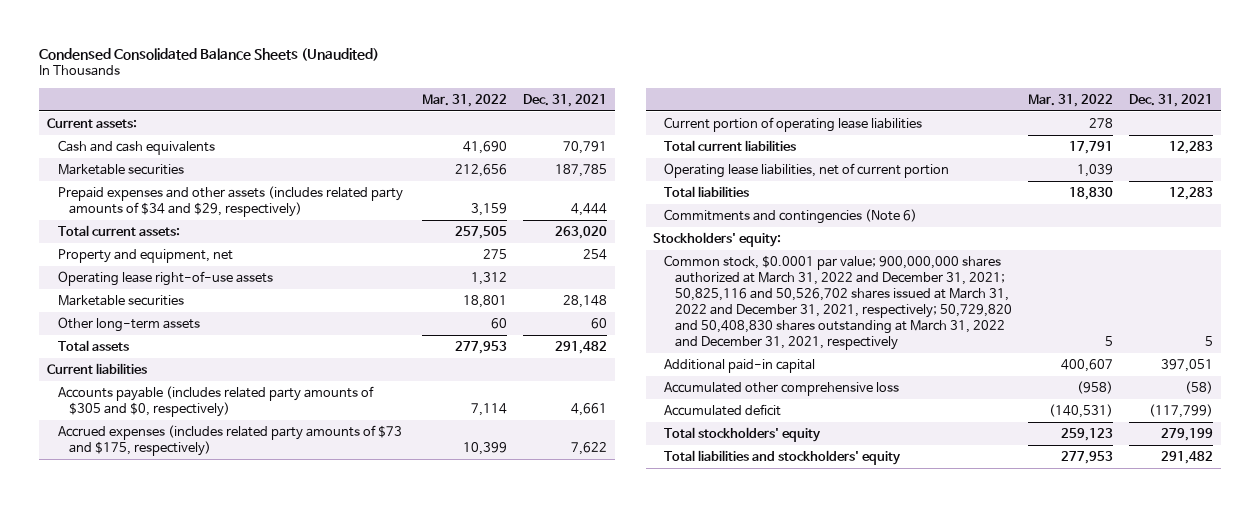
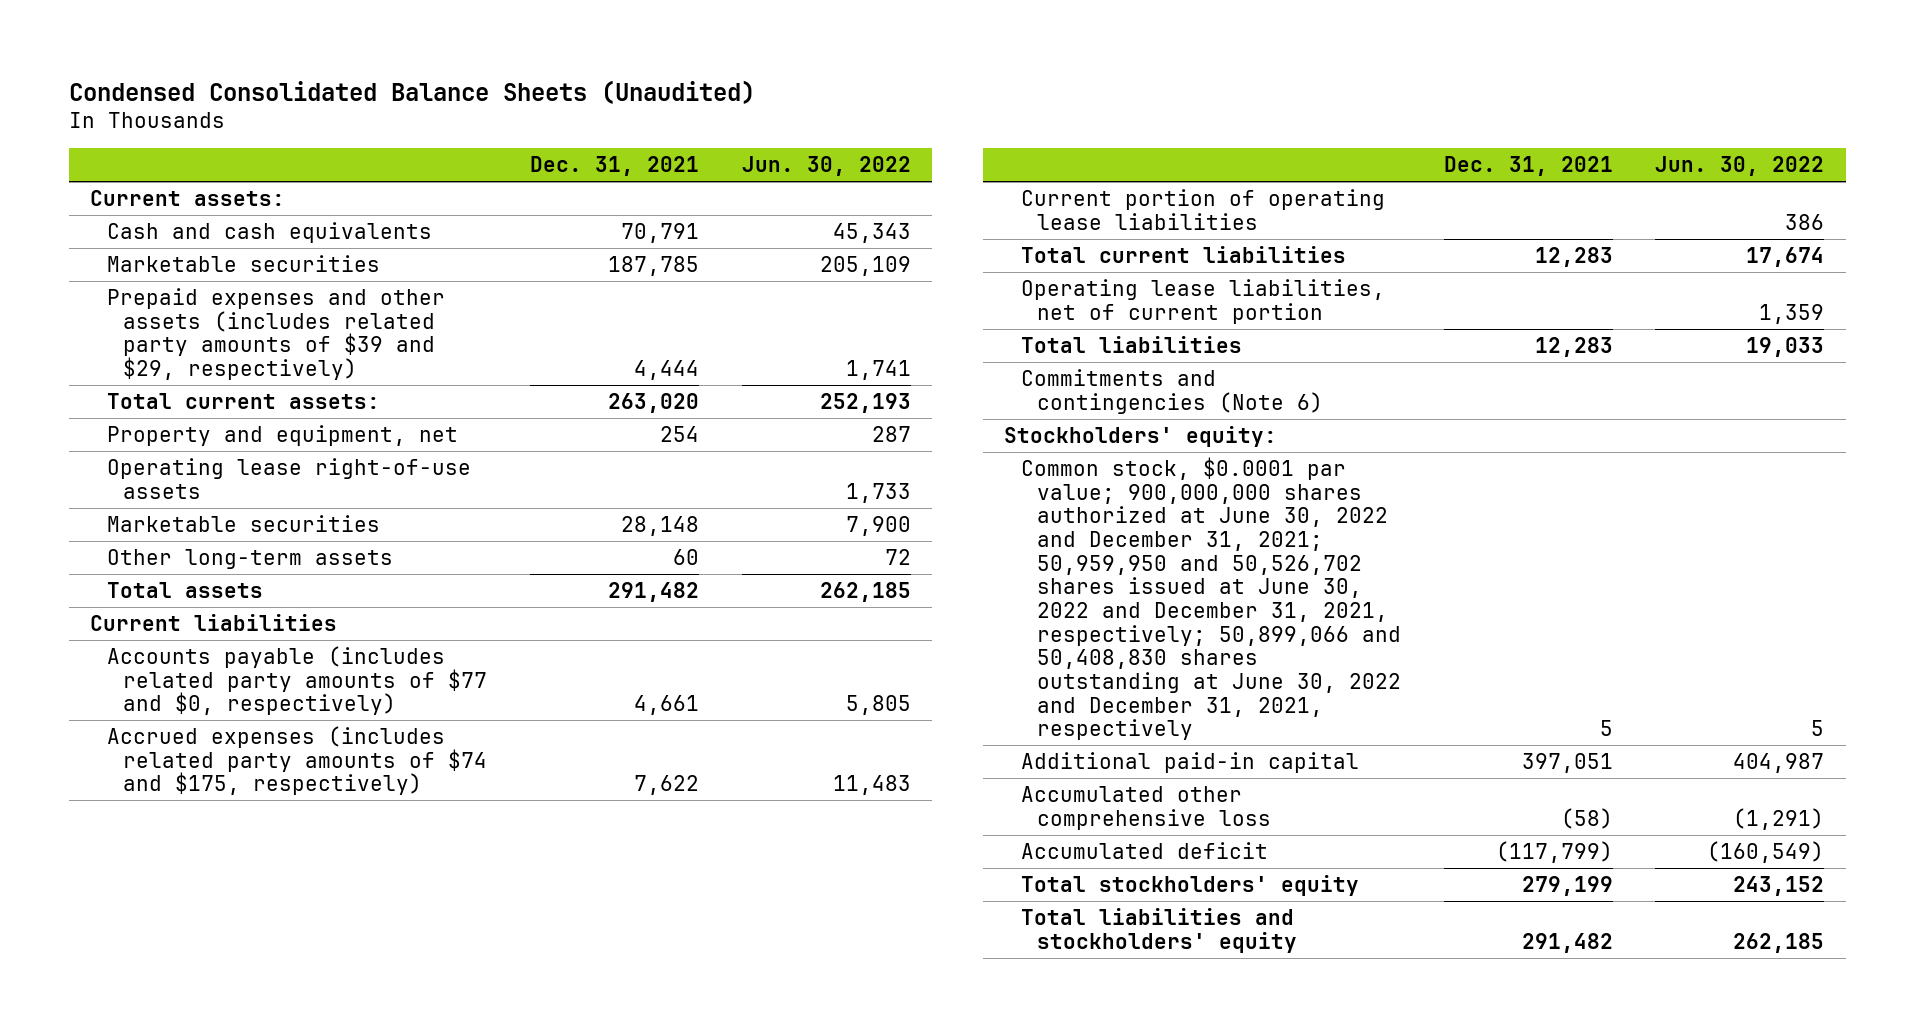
[421,93,507,107] Mar. 31, 2022 -> none
none -> [741,156,911,177] Jun. 30, 2022
[58,186,404,218] Prepaid expenses and other assets (includes related party amounts of $34 and $29, respectively) -> [106,287,445,380] Prepaid expenses and other assets (includes related party amounts of $39 and $29, respectively)
[58,386,375,418] Accounts payable (includes related party amounts of $305 and $0, respectively) -> [106,645,488,716] Accounts payable (includes related party amounts of $77 and $0, respectively)
[58,425,403,457] Accrued expenses (includes related party amounts of $73 and $175, respectively) -> [106,725,488,796] Accrued expenses (includes related party amounts of $74 and $175, respectively)
[664,255,1013,351] Common stock, $0.0001 par value; 900,000,000 shares authorized at March 31, 2022 and December 31, 2021; 50,825,116 and 50,526,702 shares issued at March 31, 2022 and December 31, 2021, respectively; 50,729,820 and 50,408,830 shares outstanding at March 31, 2022 and December 31, 2021, respectively -> [1020,456,1402,741] Common stock, $0.0001 par value; 900,000,000 shares authorized at June 30, 2022 and December 31, 2021; 50,959,950 and 50,526,702 shares issued at June 30, 2022 and December 31, 2021, respectively; 50,899,066 and 50,408,830 shares outstanding at June 30, 2022 and December 31, 2021, respectively

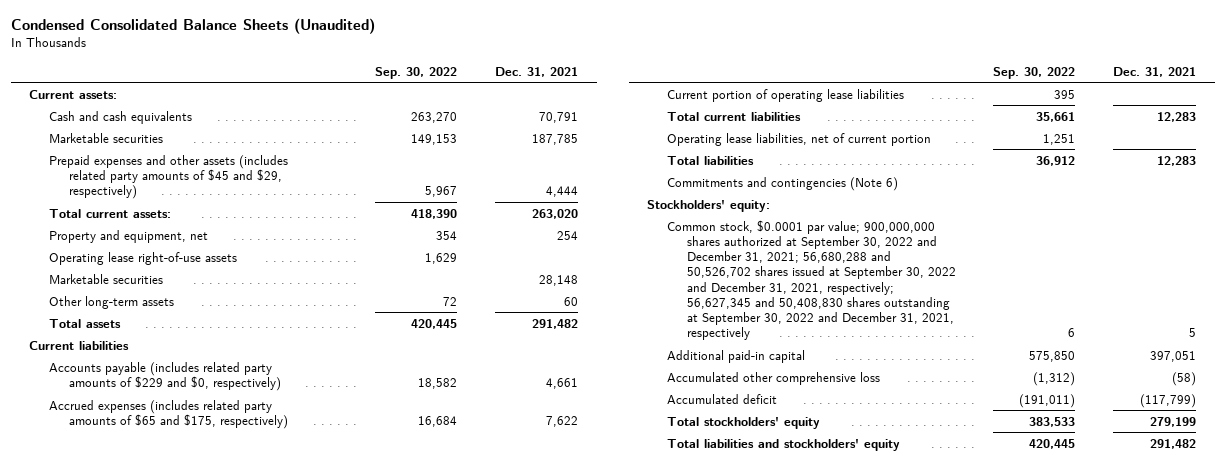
[741,156,911,177] Jun. 30, 2022 -> none
none -> [375,66,458,79] Sep. 30, 2022
[106,287,445,380] Prepaid expenses and other assets (includes related party amounts of $39 and $29, respectively) -> [49,154,289,200] Prepaid expenses and other assets (includes related party amounts of $45 and $29, respectively)
[106,645,488,716] Accounts payable (includes related party amounts of $77 and $0, respectively) -> [49,361,281,391] Accounts payable (includes related party amounts of $229 and $0, respectively)
[106,725,488,796] Accrued expenses (includes related party amounts of $74 and $175, respectively) -> [49,399,288,429] Accrued expenses (includes related party amounts of $65 and $175, respectively)
[1020,456,1402,741] Common stock, $0.0001 par value; 900,000,000 shares authorized at June 30, 2022 and December 31, 2021; 50,959,950 and 50,526,702 shares issued at June 30, 2022 and December 31, 2021, respectively; 50,899,066 and 50,408,830 shares outstanding at June 30, 2022 and December 31, 2021, respectively -> [667,219,956,341] Common stock, $0.0001 par value; 900,000,000 shares authorized at September 30, 2022 and December 31, 2021; 56,680,288 and 50,526,702 shares issued at September 30, 2022 and December 31, 2021, respectively; 56,627,345 and 50,408,830 shares outstanding at September 30, 2022 and December 31, 2021, respectively

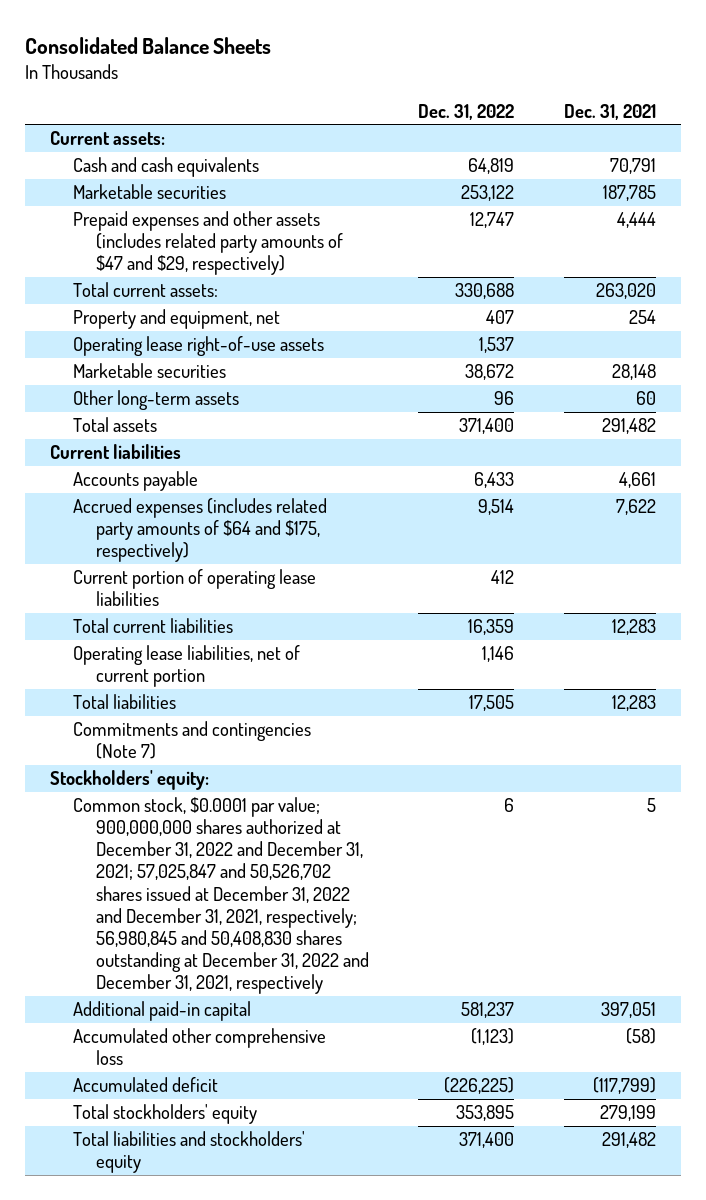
[10,18,375,35] Condensed Consolidated Balance Sheets (Unaudited) -> [25,37,272,55] Consolidated Balance Sheets
[375,66,458,79] Sep. 30, 2022 -> none
none -> [418,103,515,120] Dec. 31, 2022
[49,154,289,200] Prepaid expenses and other assets (includes related party amounts of $45 and $29, respectively) -> [72,211,343,276] Prepaid expenses and other assets (includes related party amounts of $47 and $29, respectively)
[49,361,281,391] Accounts payable (includes related party amounts of $229 and $0, respectively) -> [72,471,198,492] Accounts payable
[49,399,288,429] Accrued expenses (includes related party amounts of $65 and $175, respectively) -> [72,498,327,563] Accrued expenses (includes related party amounts of $64 and $175, respectively)
[667,176,899,191] Commitments and contingencies (Note 6) -> [72,721,311,760] Commitments and contingencies (Note 7)
[667,219,956,341] Common stock, $0.0001 par value; 900,000,000 shares authorized at September 30, 2022 and December 31, 2021; 56,680,288 and 50,526,702 shares issued at September 30, 2022 and December 31, 2021, respectively; 56,627,345 and 50,408,830 shares outstanding at September 30, 2022 and December 31, 2021, respectively -> [72,797,369,995] Common stock, $0.0001 par value; 900,000,000 shares authorized at December 31, 2022 and December 31, 2021; 57,025,847 and 50,526,702 shares issued at December 31, 2022 and December 31, 2021, respectively; 56,980,845 and 50,408,830 shares outstanding at December 31, 2022 and December 31, 2021, respectively

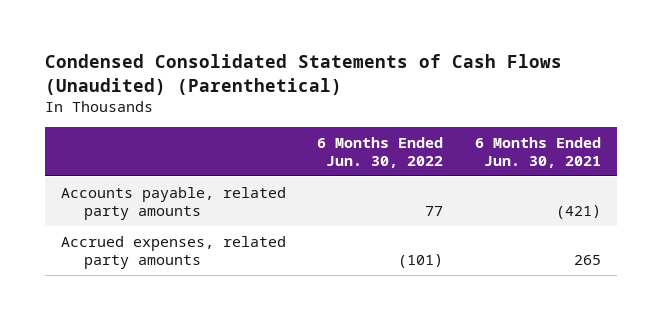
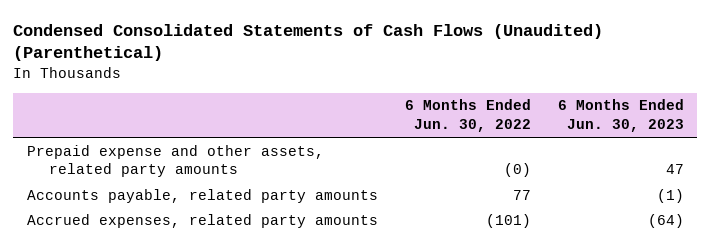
[475,136,602,168] 6 Months Ended Jun. 30, 2021 -> none
none -> [557,99,684,133] 6 Months Ended Jun. 30, 2023
none -> [26,144,324,178] Prepaid expense and other assets, related party amounts

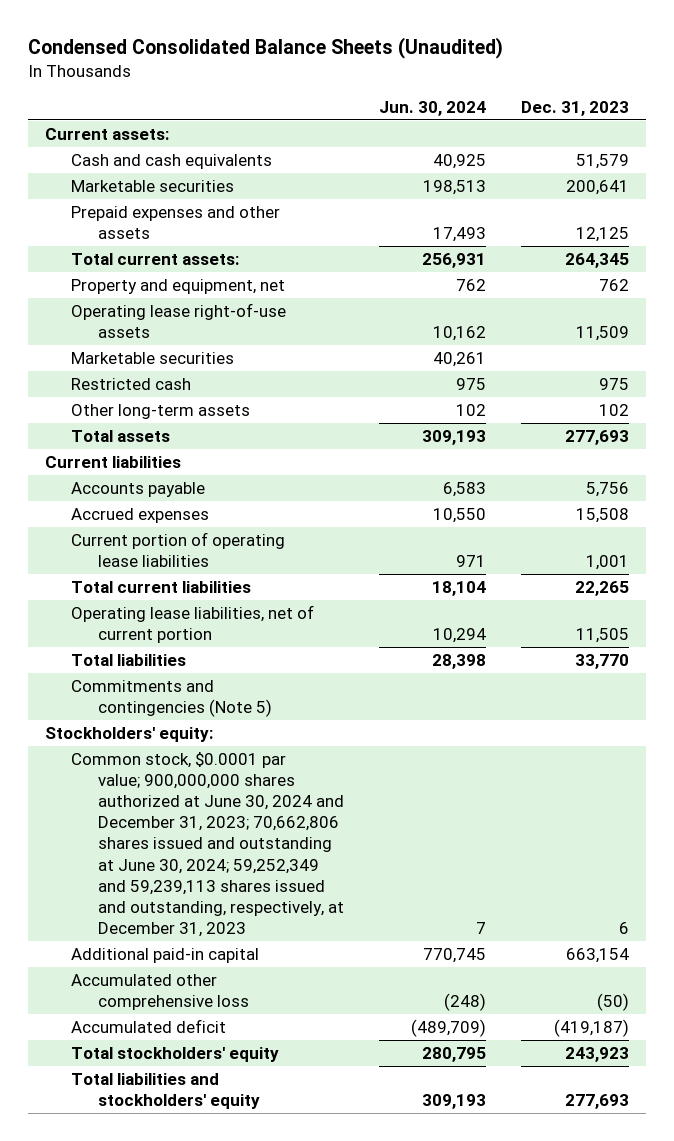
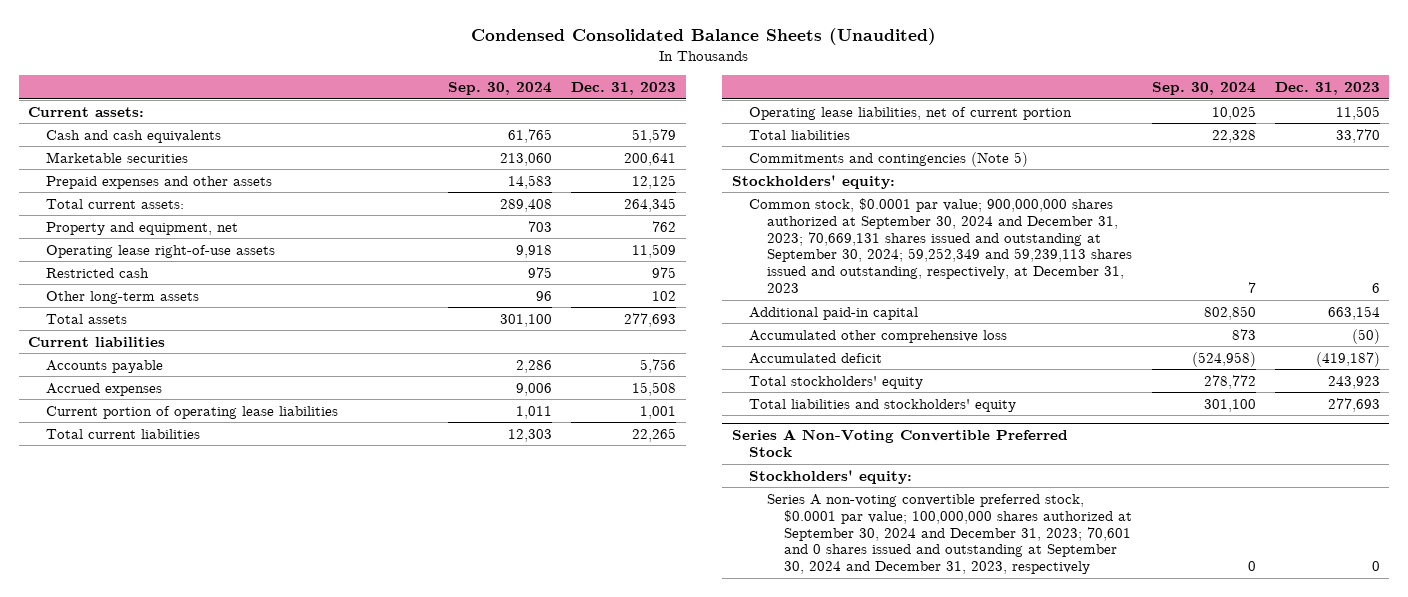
[378,100,486,116] Jun. 30, 2024 -> none
none -> [448,82,553,96] Sep. 30, 2024
[71,351,235,364] Marketable securities -> none
[71,751,344,937] Common stock, $0.0001 par value; 900,000,000 shares authorized at June 30, 2024 and December 31, 2023; 70,662,806 shares issued and outstanding at June 30, 2024; 59,252,349 and 59,239,113 shares issued and outstanding, respectively, at December 31, 2023 -> [749,197,1132,294] Common stock, $0.0001 par value; 900,000,000 shares authorized at September 30, 2024 and December 31, 2023; 70,669,131 shares issued and outstanding at September 30, 2024; 59,252,349 and 59,239,113 shares issued and outstanding, respectively, at December 31, 2023
none -> [731,429,1068,458] Series A Non-Voting Convertible Preferred Stock
none -> [749,469,913,484] Stockholders' equity:
none -> [766,493,1133,575] Series A non-voting convertible preferred stock, $0.0001 par value; 100,000,000 shares authorized at September 30, 2024 and December 31, 2023; 70,601 and 0 shares issued and outstanding at September 30, 2024 and December 31, 2023, respectively

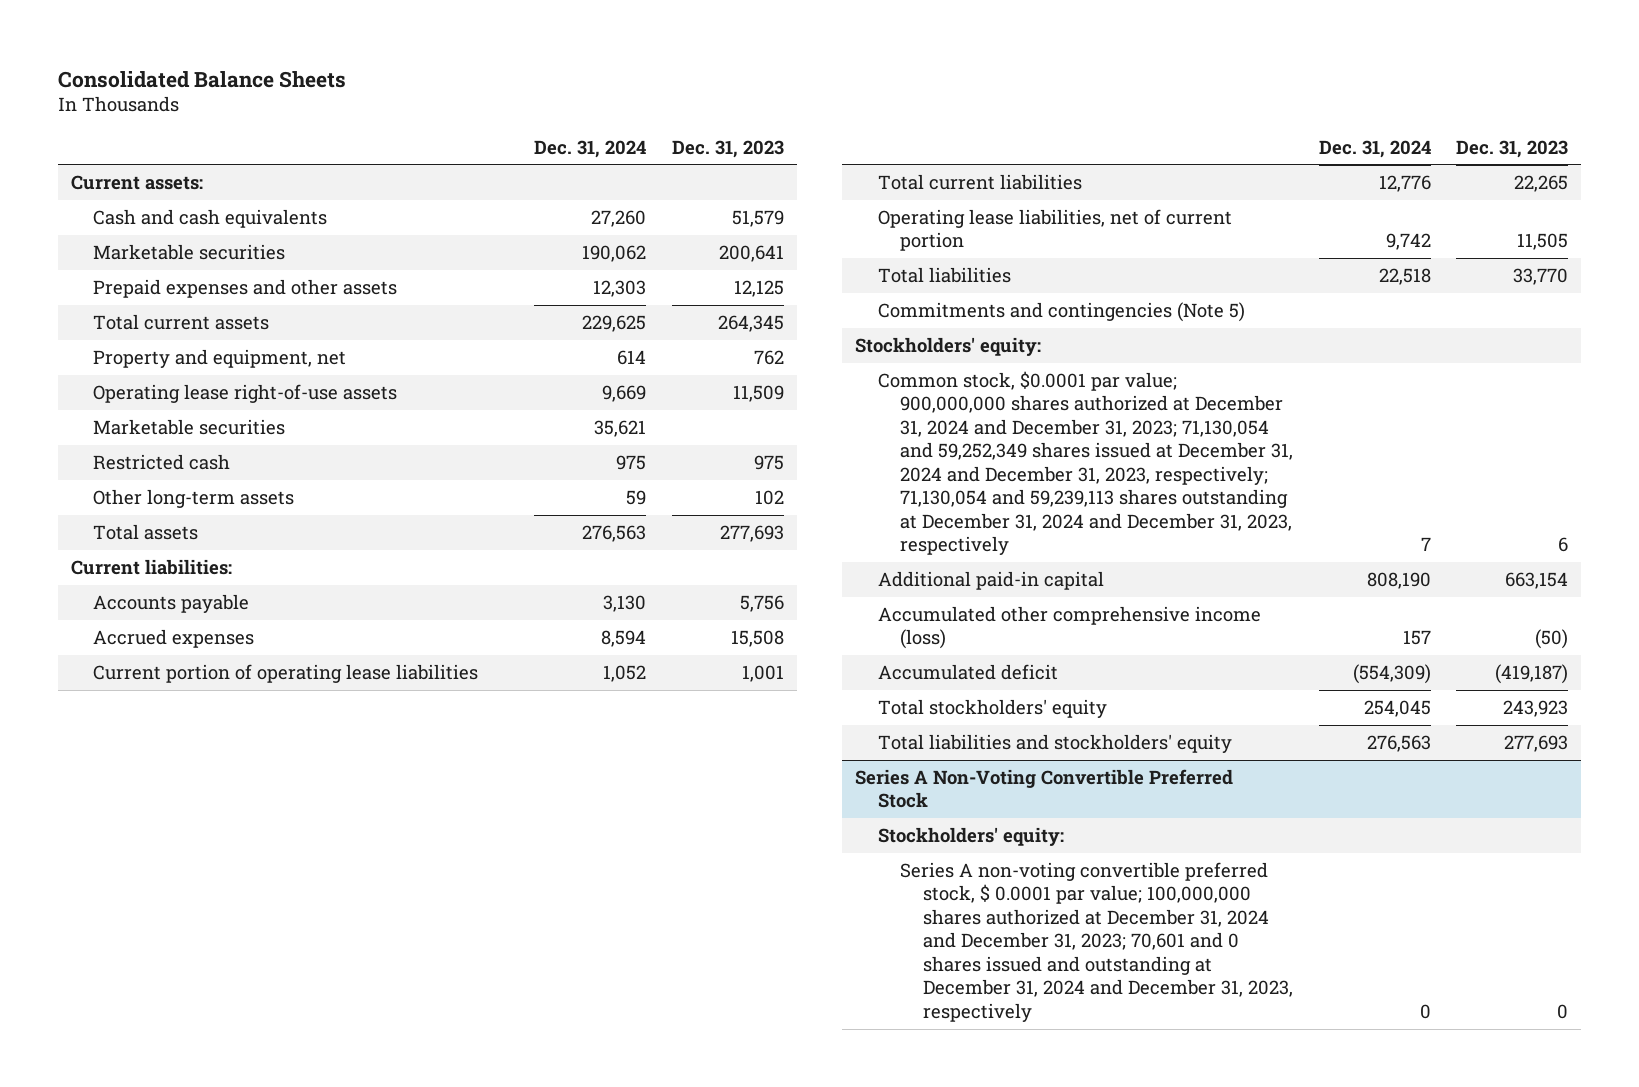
[471,28,937,46] Condensed Consolidated Balance Sheets (Unaudited) -> [58,70,347,88] Consolidated Balance Sheets
[448,82,553,96] Sep. 30, 2024 -> none
none -> [534,139,647,158] Dec. 31, 2024
[45,198,184,209] Total current assets: -> [93,313,270,330] Total current assets
none -> [93,418,286,435] Marketable securities
[28,336,166,347] Current liabilities -> [70,558,232,575] Current liabilities:
[749,197,1132,294] Common stock, $0.0001 par value; 900,000,000 shares authorized at September 30, 2024 and December 31, 2023; 70,669,131 shares issued and outstanding at September 30, 2024; 59,252,349 and 59,239,113 shares issued and outstanding, respectively, at December 31, 2023 -> [877,370,1294,556] Common stock, $0.0001 par value; 900,000,000 shares authorized at December 31, 2024 and December 31, 2023; 71,130,054 and 59,252,349 shares issued at December 31, 2024 and December 31, 2023, respectively; 71,130,054 and 59,239,113 shares outstanding at December 31, 2024 and December 31, 2023, respectively
[749,329,1008,343] Accumulated other comprehensive loss -> [877,605,1261,650] Accumulated other comprehensive income (loss)
[766,493,1133,575] Series A non-voting convertible preferred stock, $0.0001 par value; 100,000,000 shares authorized at September 30, 2024 and December 31, 2023; 70,601 and 0 shares issued and outstanding at September 30, 2024 and December 31, 2023, respectively -> [900,861,1293,1022] Series A non-voting convertible preferred stock, $ 0.0001 par value; 100,000,000 shares authorized at December 31, 2024 and December 31, 2023; 70,601 and 0 shares issued and outstanding at December 31, 2024 and December 31, 2023, respectively

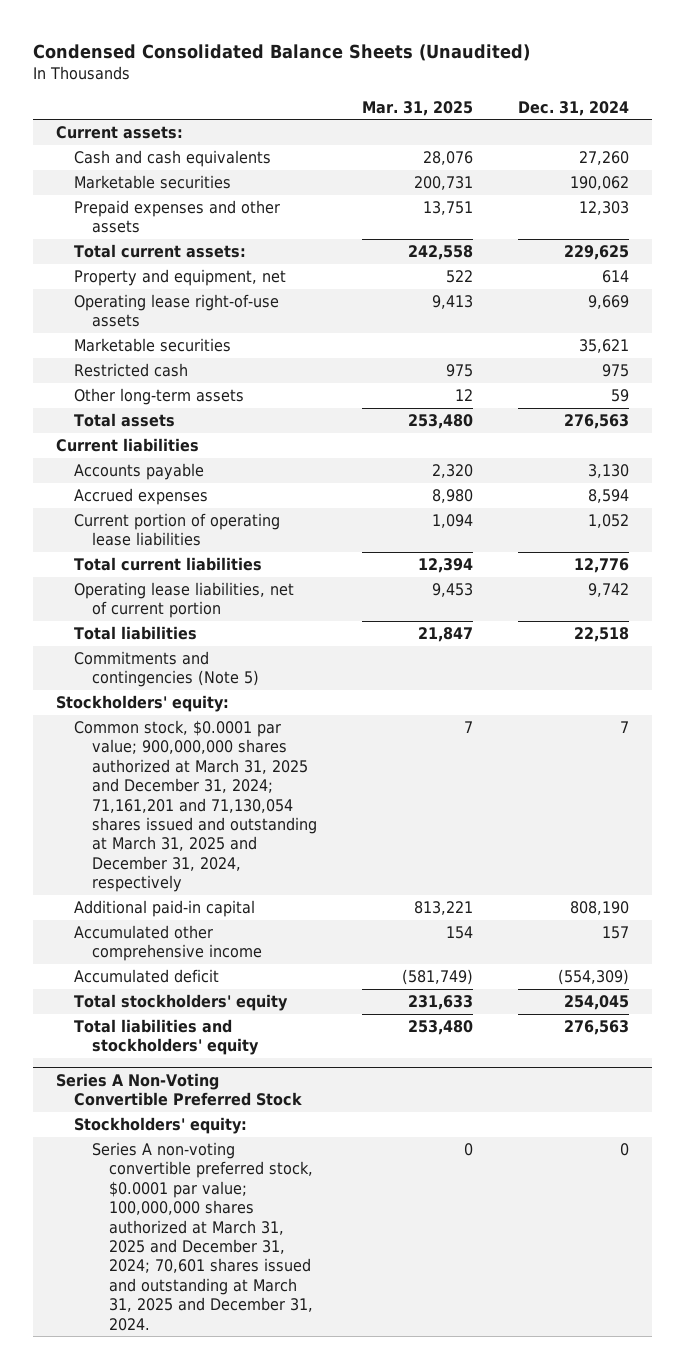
[58,70,347,88] Consolidated Balance Sheets -> [33,43,531,61] Condensed Consolidated Balance Sheets (Unaudited)
[671,139,784,158] Dec. 31, 2023 -> none
none -> [361,100,473,116] Mar. 31, 2025
[93,313,270,330] Total current assets -> [73,244,246,259] Total current assets:
[70,558,232,575] Current liabilities: -> [56,438,200,453] Current liabilities
[877,370,1294,556] Common stock, $0.0001 par value; 900,000,000 shares authorized at December 31, 2024 and December 31, 2023; 71,130,054 and 59,252,349 shares issued at December 31, 2024 and December 31, 2023, respectively; 71,130,054 and 59,239,113 shares outstanding at December 31, 2024 and December 31, 2023, respectively -> [73,720,317,893] Common stock, $0.0001 par value; 900,000,000 shares authorized at March 31, 2025 and December 31, 2024; 71,161,201 and 71,130,054 shares issued and outstanding at March 31, 2025 and December 31, 2024, respectively
[877,605,1261,650] Accumulated other comprehensive income (loss) -> [73,925,262,962] Accumulated other comprehensive income
[900,861,1293,1022] Series A non-voting convertible preferred stock, $ 0.0001 par value; 100,000,000 shares authorized at December 31, 2024 and December 31, 2023; 70,601 and 0 shares issued and outstanding at December 31, 2024 and December 31, 2023, respectively -> [91,1142,314,1331] Series A non-voting convertible preferred stock, $0.0001 par value; 100,000,000 shares authorized at March 31, 2025 and December 31, 2024; 70,601 shares issued and outstanding at March 31, 2025 and December 31, 2024.

